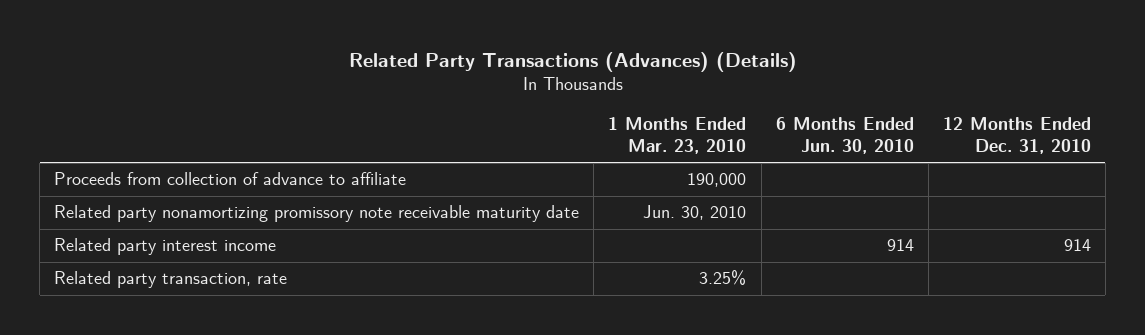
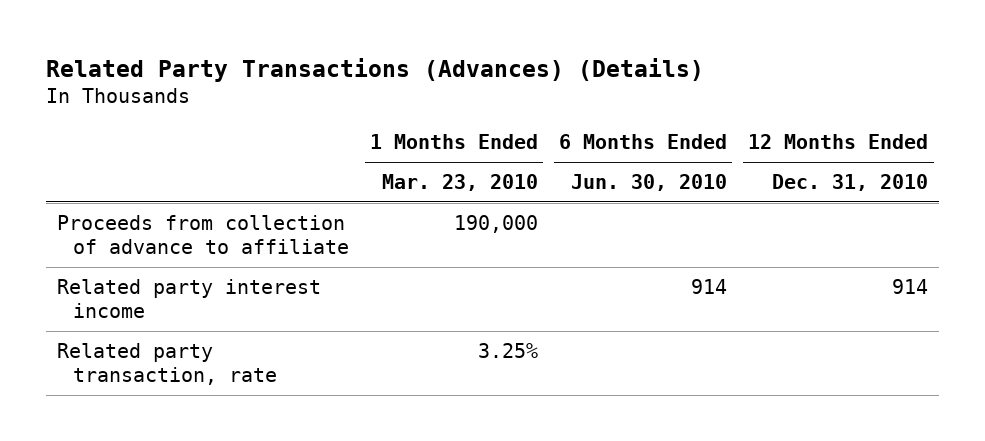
[54,205,580,223] Related party nonamortizing promissory note receivable maturity date -> none

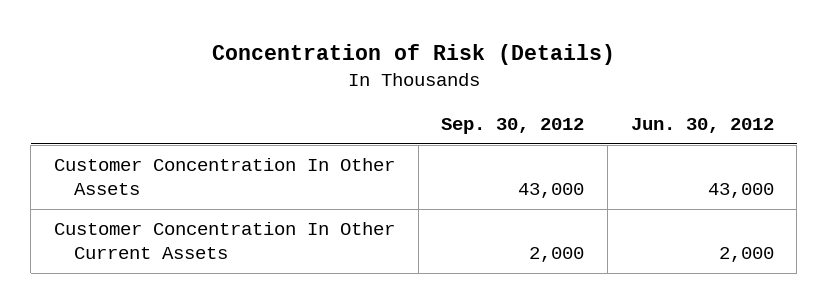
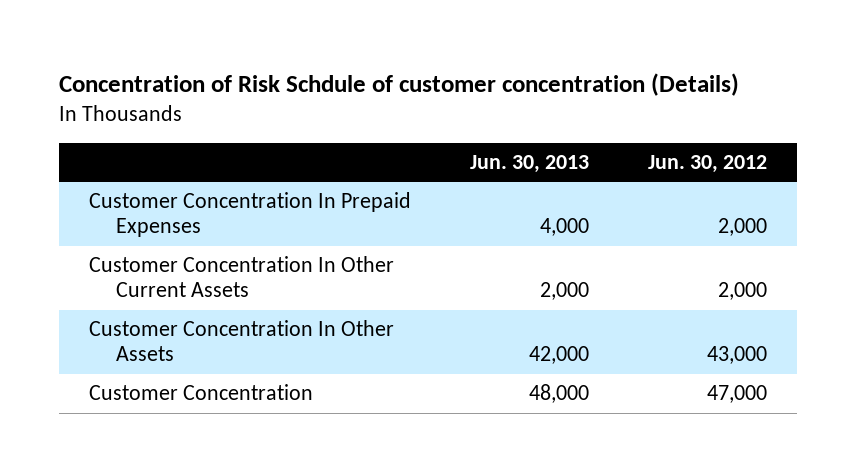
[211,44,615,66] Concentration of Risk (Details) -> [59,73,740,97] Concentration of Risk Schdule of customer concentration (Details)
[441,118,585,135] Sep. 30, 2012 -> none
none -> [470,154,590,173] Jun. 30, 2013
none -> [88,192,411,238] Customer Concentration In Prepaid Expenses
[54,157,396,196] Customer Concentration In Other Assets -> [88,320,394,362] Customer Concentration In Other Assets
none -> [88,384,313,401] Customer Concentration

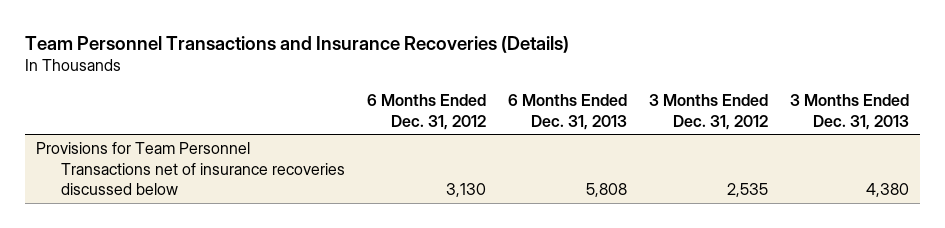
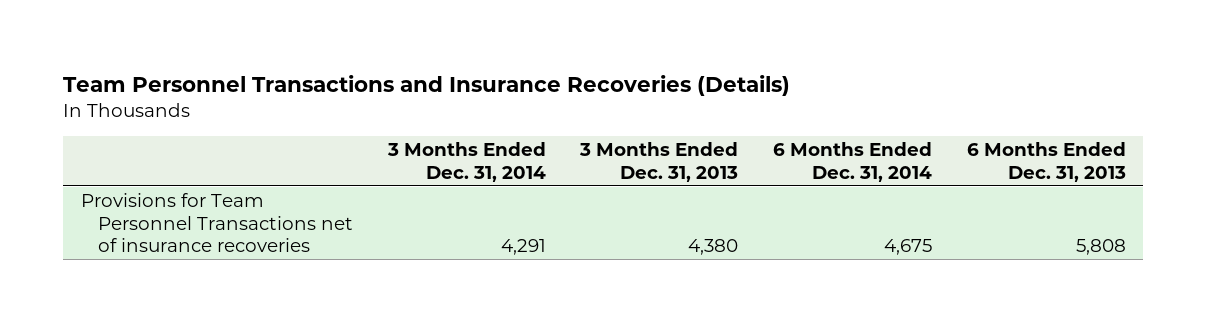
[367,94,487,130] 6 Months Ended Dec. 31, 2012 -> none
[648,94,768,130] 3 Months Ended Dec. 31, 2012 -> none
none -> [386,142,546,182] 3 Months Ended Dec. 31, 2014
none -> [772,142,932,182] 6 Months Ended Dec. 31, 2014
[36,142,346,196] Provisions for Team Personnel Transactions net of insurance recoveries discussed below -> [80,193,354,252] Provisions for Team Personnel Transactions net of insurance recoveries

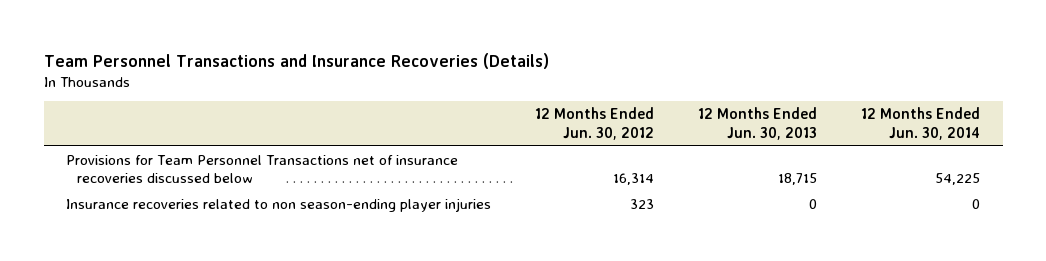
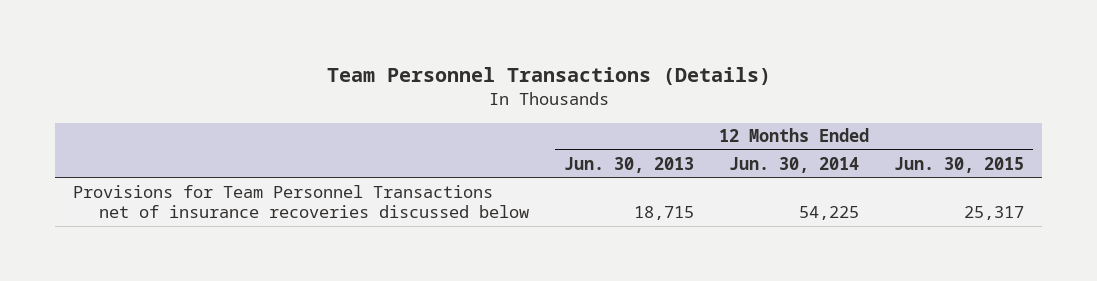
[43,52,549,69] Team Personnel Transactions and Insurance Recoveries (Details) -> [326,67,771,86] Team Personnel Transactions (Details)
[534,107,654,140] 12 Months Ended Jun. 30, 2012 -> none
none -> [894,156,1025,173] Jun. 30, 2015
[65,198,491,213] Insurance recoveries related to non season-ending player injuries -> none

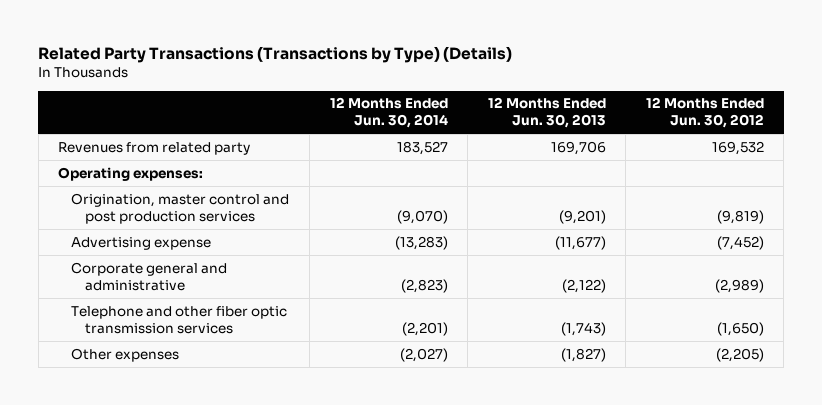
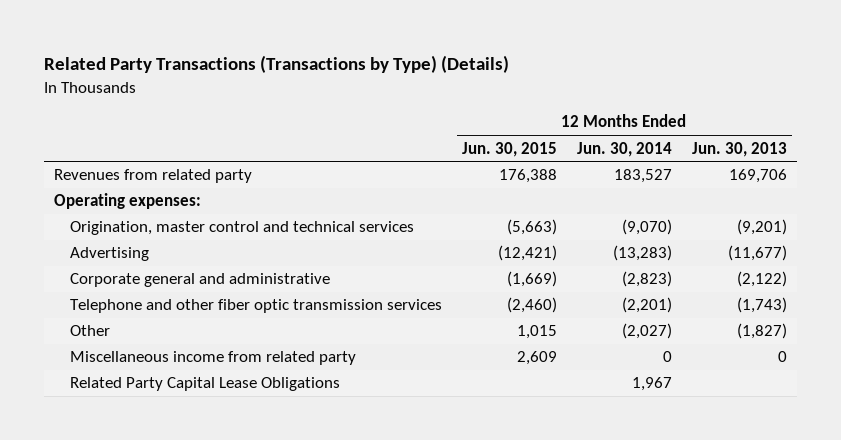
[645,97,764,129] 12 Months Ended Jun. 30, 2012 -> none
none -> [462,141,558,157] Jun. 30, 2015
[71,192,290,224] Origination, master control and post production services -> [70,221,415,236] Origination, master control and technical services
[71,236,212,250] Advertising expense -> [70,247,150,262] Advertising
[71,347,180,362] Other expenses -> [70,325,111,337] Other
none -> [70,351,357,366] Miscellaneous income from related party
none -> [70,377,341,392] Related Party Capital Lease Obligations

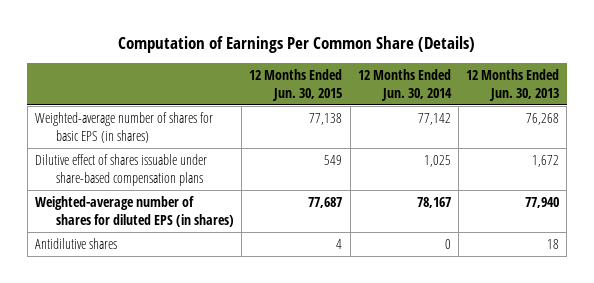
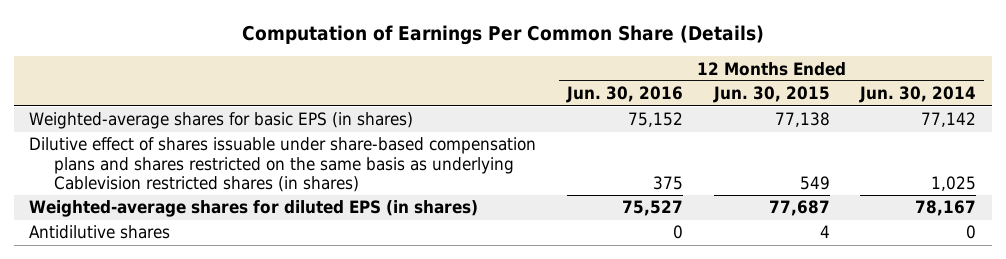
[465,69,559,101] 12 Months Ended Jun. 30, 2013 -> none
none -> [565,86,683,104] Jun. 30, 2016
[34,112,213,143] Weighted-average number of shares for basic EPS (in shares) -> [29,112,414,130] Weighted-average shares for basic EPS (in shares)
[34,154,207,186] Dilutive effect of shares issuable under share-based compensation plans -> [29,137,537,193] Dilutive effect of shares issuable under share-based compensation plans and shares restricted on the same basis as underlying Cablevision restricted shares (in shares)
[34,196,235,227] Weighted-average number of shares for diluted EPS (in shares) -> [29,200,479,218] Weighted-average shares for diluted EPS (in shares)

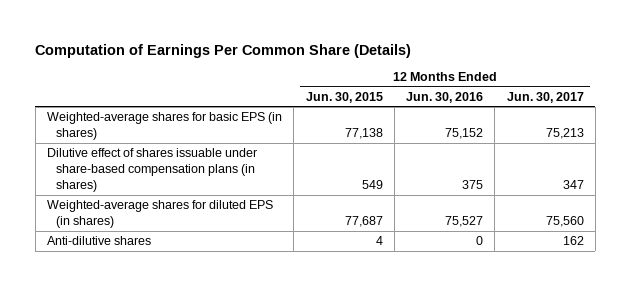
[859,86,977,104] Jun. 30, 2014 -> none
none -> [506,91,584,103] Jun. 30, 2017
[29,137,537,193] Dilutive effect of shares issuable under share-based compensation plans and shares restricted on the same basis as underlying Cablevision restricted shares (in shares) -> [47,148,258,193] Dilutive effect of shares issuable under share-based compensation plans (in shares)
[29,225,171,240] Antidilutive shares -> [47,236,152,246] Anti-dilutive shares

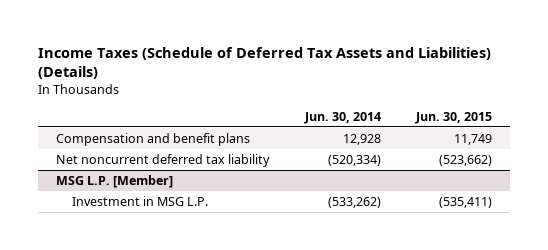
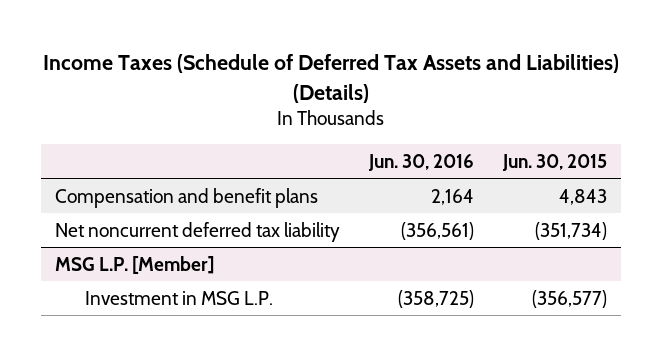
[303,111,381,124] Jun. 30, 2014 -> none
none -> [367,153,474,171] Jun. 30, 2016
[454,133,493,145] 11,749 -> [558,188,607,205] 4,843
[439,154,493,166] (523,662) -> [534,221,607,240] (351,734)
[439,196,493,208] (535,411) -> [531,289,607,308] (356,577)

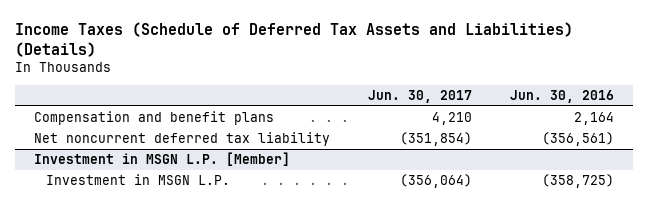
[501,153,607,171] Jun. 30, 2015 -> none
none -> [368,90,473,104] Jun. 30, 2017
[55,255,215,274] MSG L.P. [Member] -> [34,151,291,166] Investment in MSGN L.P. [Member]
[85,290,274,305] Investment in MSG L.P. -> [45,173,230,185] Investment in MSGN L.P.

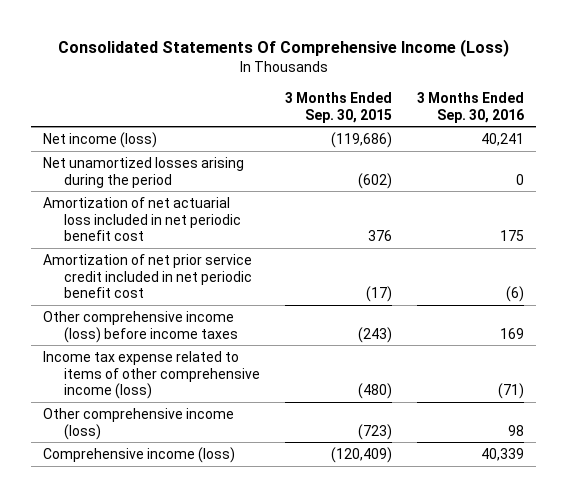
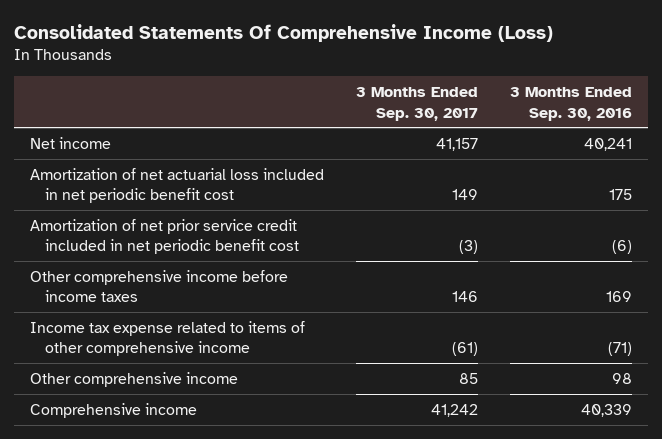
[285,91,393,123] 3 Months Ended Sep. 30, 2015 -> none
none -> [355,86,478,121] 3 Months Ended Sep. 30, 2017
[43,156,245,188] Net unamortized losses arising during the period -> none
[43,131,158,148] Net income (loss) -> [29,136,111,149] Net income
[43,310,239,343] Other comprehensive income (loss) before income taxes -> [29,269,288,303] Other comprehensive income before income taxes
[43,350,261,400] Income tax expense related to items of other comprehensive income (loss) -> [29,320,305,357] Income tax expense related to items of other comprehensive income
[43,407,235,440] Other comprehensive income (loss) -> [29,371,238,387] Other comprehensive income
[43,446,236,463] Comprehensive income (loss) -> [29,402,197,418] Comprehensive income

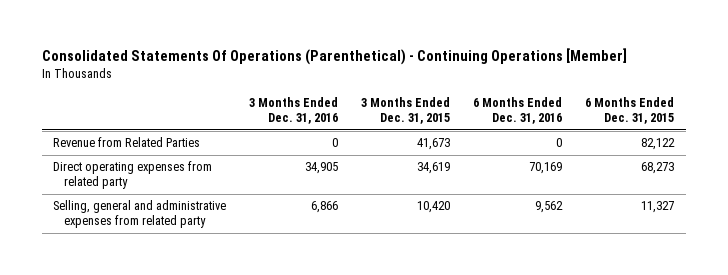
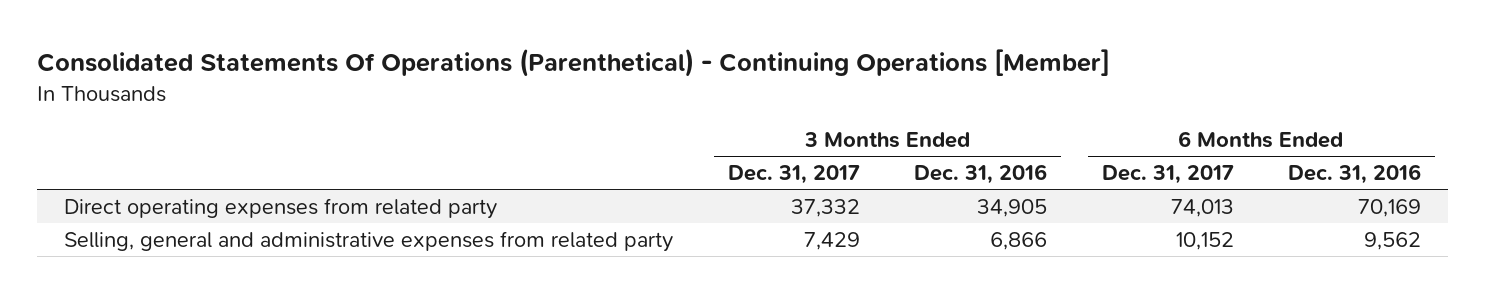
[361,97,451,125] 3 Months Ended Dec. 31, 2015 -> none
[585,97,675,125] 6 Months Ended Dec. 31, 2015 -> none
none -> [727,165,860,185] Dec. 31, 2017
none -> [1101,165,1234,185] Dec. 31, 2017
[53,137,201,148] Revenue from Related Parties -> none

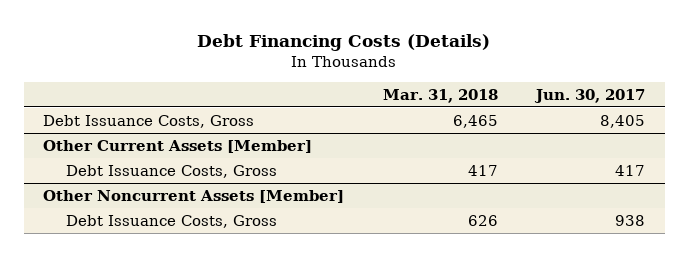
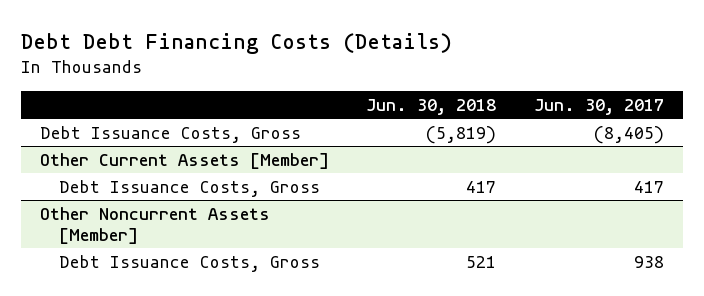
[197,34,491,52] Debt Financing Costs (Details) -> [20,32,452,54] Debt Debt Financing Costs (Details)
[382,89,498,104] Mar. 31, 2018 -> none
none -> [366,98,497,115] Jun. 30, 2018
[600,114,646,128] 8,405 -> [594,125,665,144] (8,405)

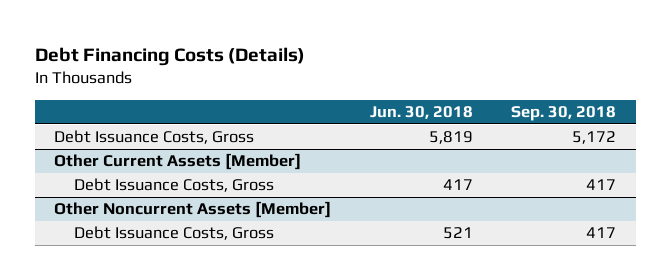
[20,32,452,54] Debt Debt Financing Costs (Details) -> [34,46,305,66] Debt Financing Costs (Details)
[534,98,665,115] Jun. 30, 2017 -> none
none -> [511,106,617,122] Sep. 30, 2018
[426,125,497,144] (5,819) -> [428,131,473,145] 5,819

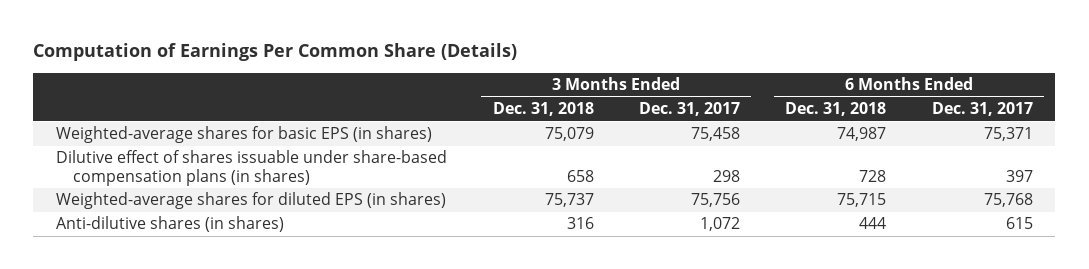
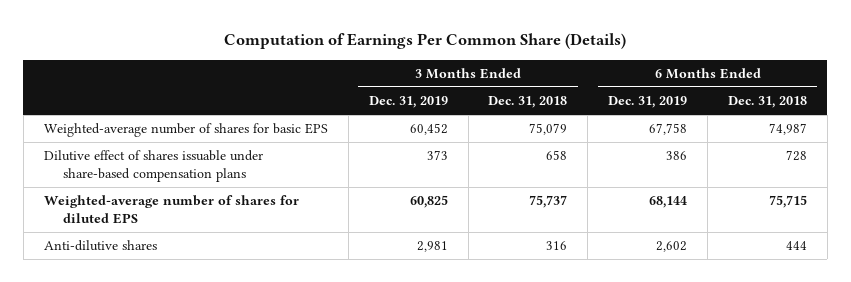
[638,102,740,117] Dec. 31, 2017 -> none
[931,102,1033,117] Dec. 31, 2017 -> none
none -> [368,96,448,109] Dec. 31, 2019
none -> [608,96,688,109] Dec. 31, 2019
[56,126,433,144] Weighted-average shares for basic EPS (in shares) -> [43,123,328,138] Weighted-average number of shares for basic EPS
[56,150,448,186] Dilutive effect of shares issuable under share-based compensation plans (in shares) -> [43,150,263,182] Dilutive effect of shares issuable under share-based compensation plans
[56,192,447,210] Weighted-average shares for diluted EPS (in shares) -> [43,195,299,224] Weighted-average number of shares for diluted EPS
[56,216,285,233] Anti-dilutive shares (in shares) -> [43,240,157,252] Anti-dilutive shares

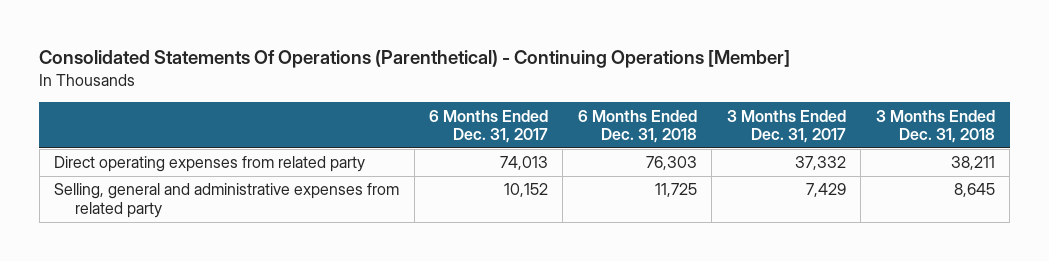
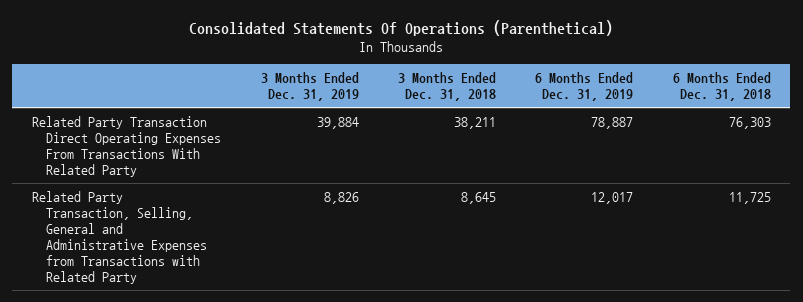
[39,50,791,69] Consolidated Statements Of Operations (Parenthetical) - Continuing Operations [Member] -> [189,20,614,37] Consolidated Statements Of Operations (Parenthetical)
[428,109,548,144] 6 Months Ended Dec. 31, 2017 -> none
[726,109,846,144] 3 Months Ended Dec. 31, 2017 -> none
none -> [260,71,359,102] 3 Months Ended Dec. 31, 2019
none -> [535,71,634,102] 6 Months Ended Dec. 31, 2019
[54,156,366,173] Direct operating expenses from related party -> [32,115,222,178] Related Party Transaction Direct Operating Expenses From Transactions With Related Party
[54,183,400,219] Selling, general and administrative expenses from related party -> [32,190,208,285] Related Party Transaction, Selling, General and Administrative Expenses from Transactions with Related Party

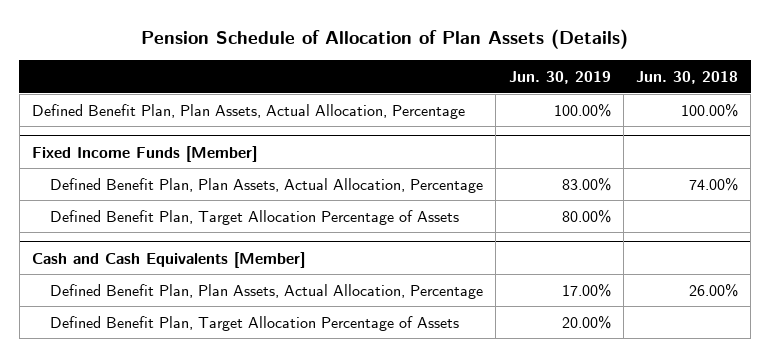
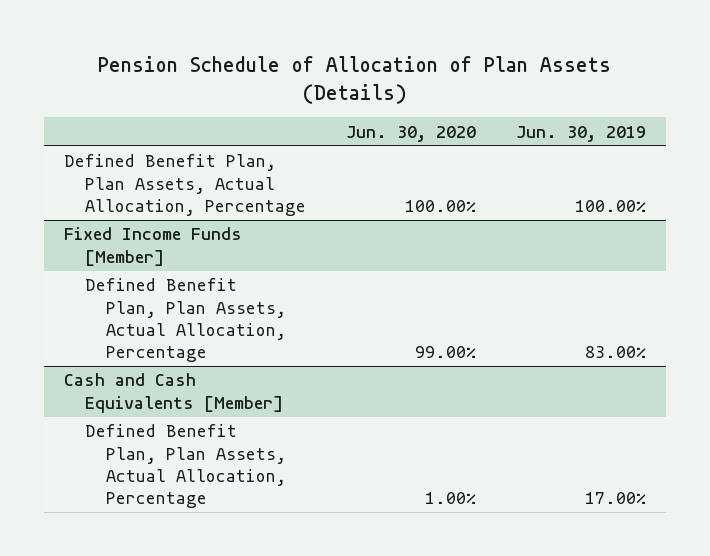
[636,71,739,85] Jun. 30, 2018 -> none
none -> [346,125,477,142] Jun. 30, 2020
[50,209,460,225] Defined Benefit Plan, Target Allocation Percentage of Assets -> none
[50,315,460,331] Defined Benefit Plan, Target Allocation Percentage of Assets -> none

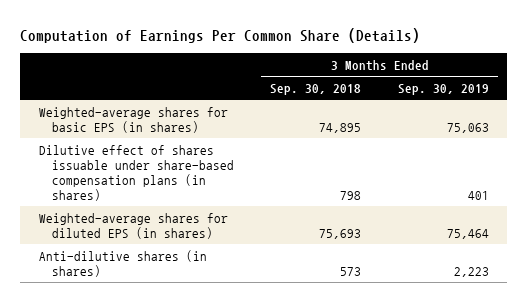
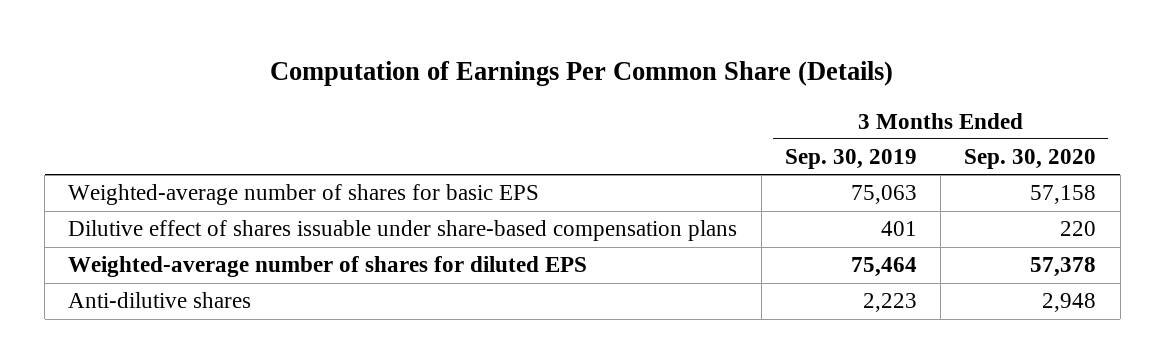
[270,83,362,95] Sep. 30, 2018 -> none
none -> [964,149,1097,170] Sep. 30, 2020
[38,106,228,133] Weighted-average shares for basic EPS (in shares) -> [68,184,540,206] Weighted-average number of shares for basic EPS
[38,144,234,201] Dilutive effect of shares issuable under share-based compensation plans (in shares) -> [68,220,738,242] Dilutive effect of shares issuable under share-based compensation plans
[38,212,228,239] Weighted-average shares for diluted EPS (in shares) -> [68,256,588,278] Weighted-average number of shares for diluted EPS
[38,249,207,277] Anti-dilutive shares (in shares) -> [68,292,252,309] Anti-dilutive shares

